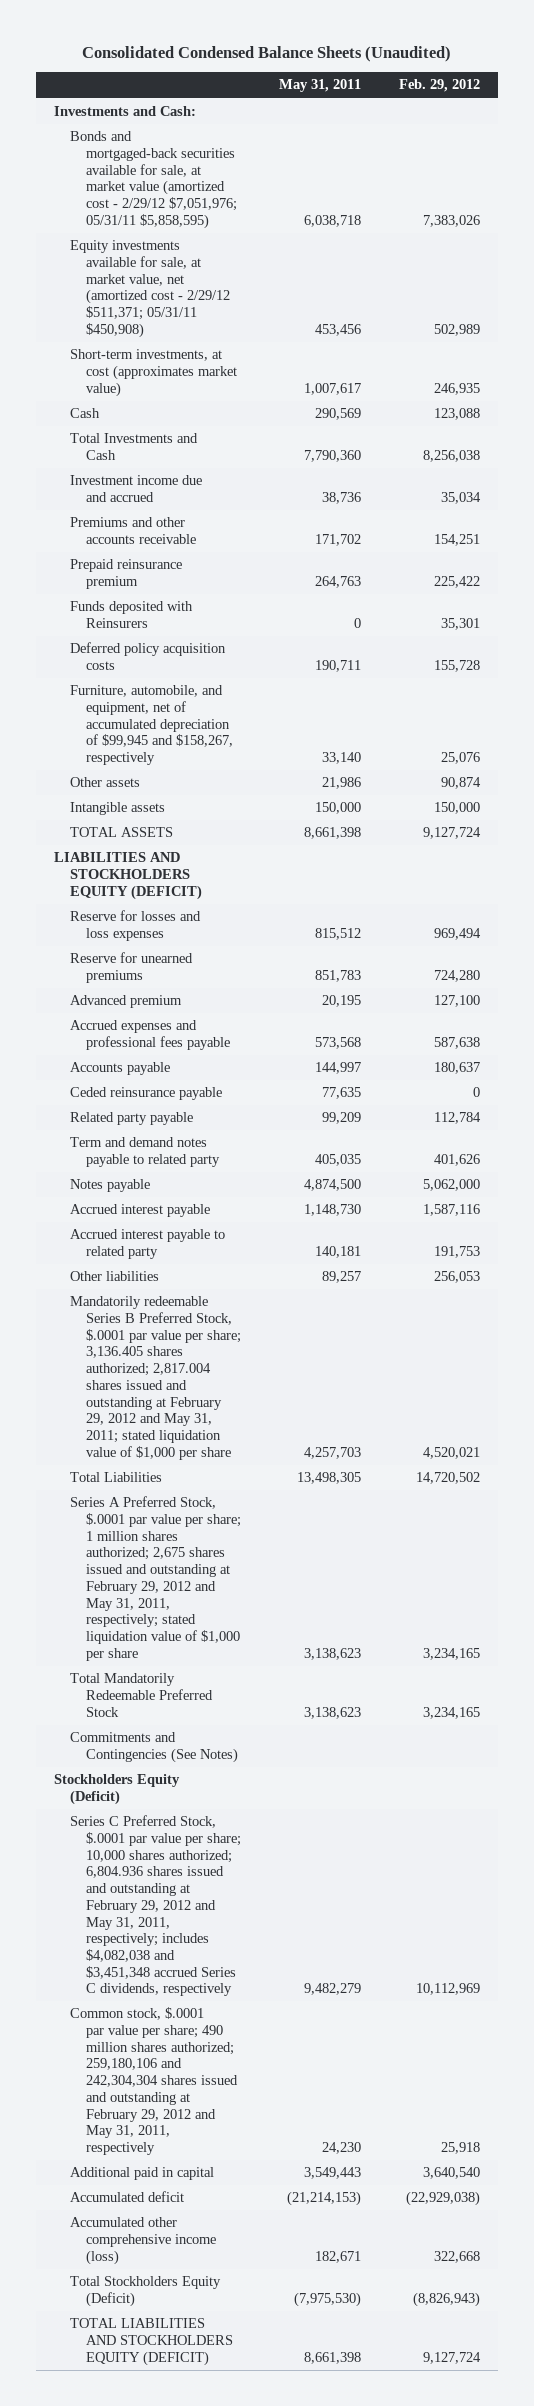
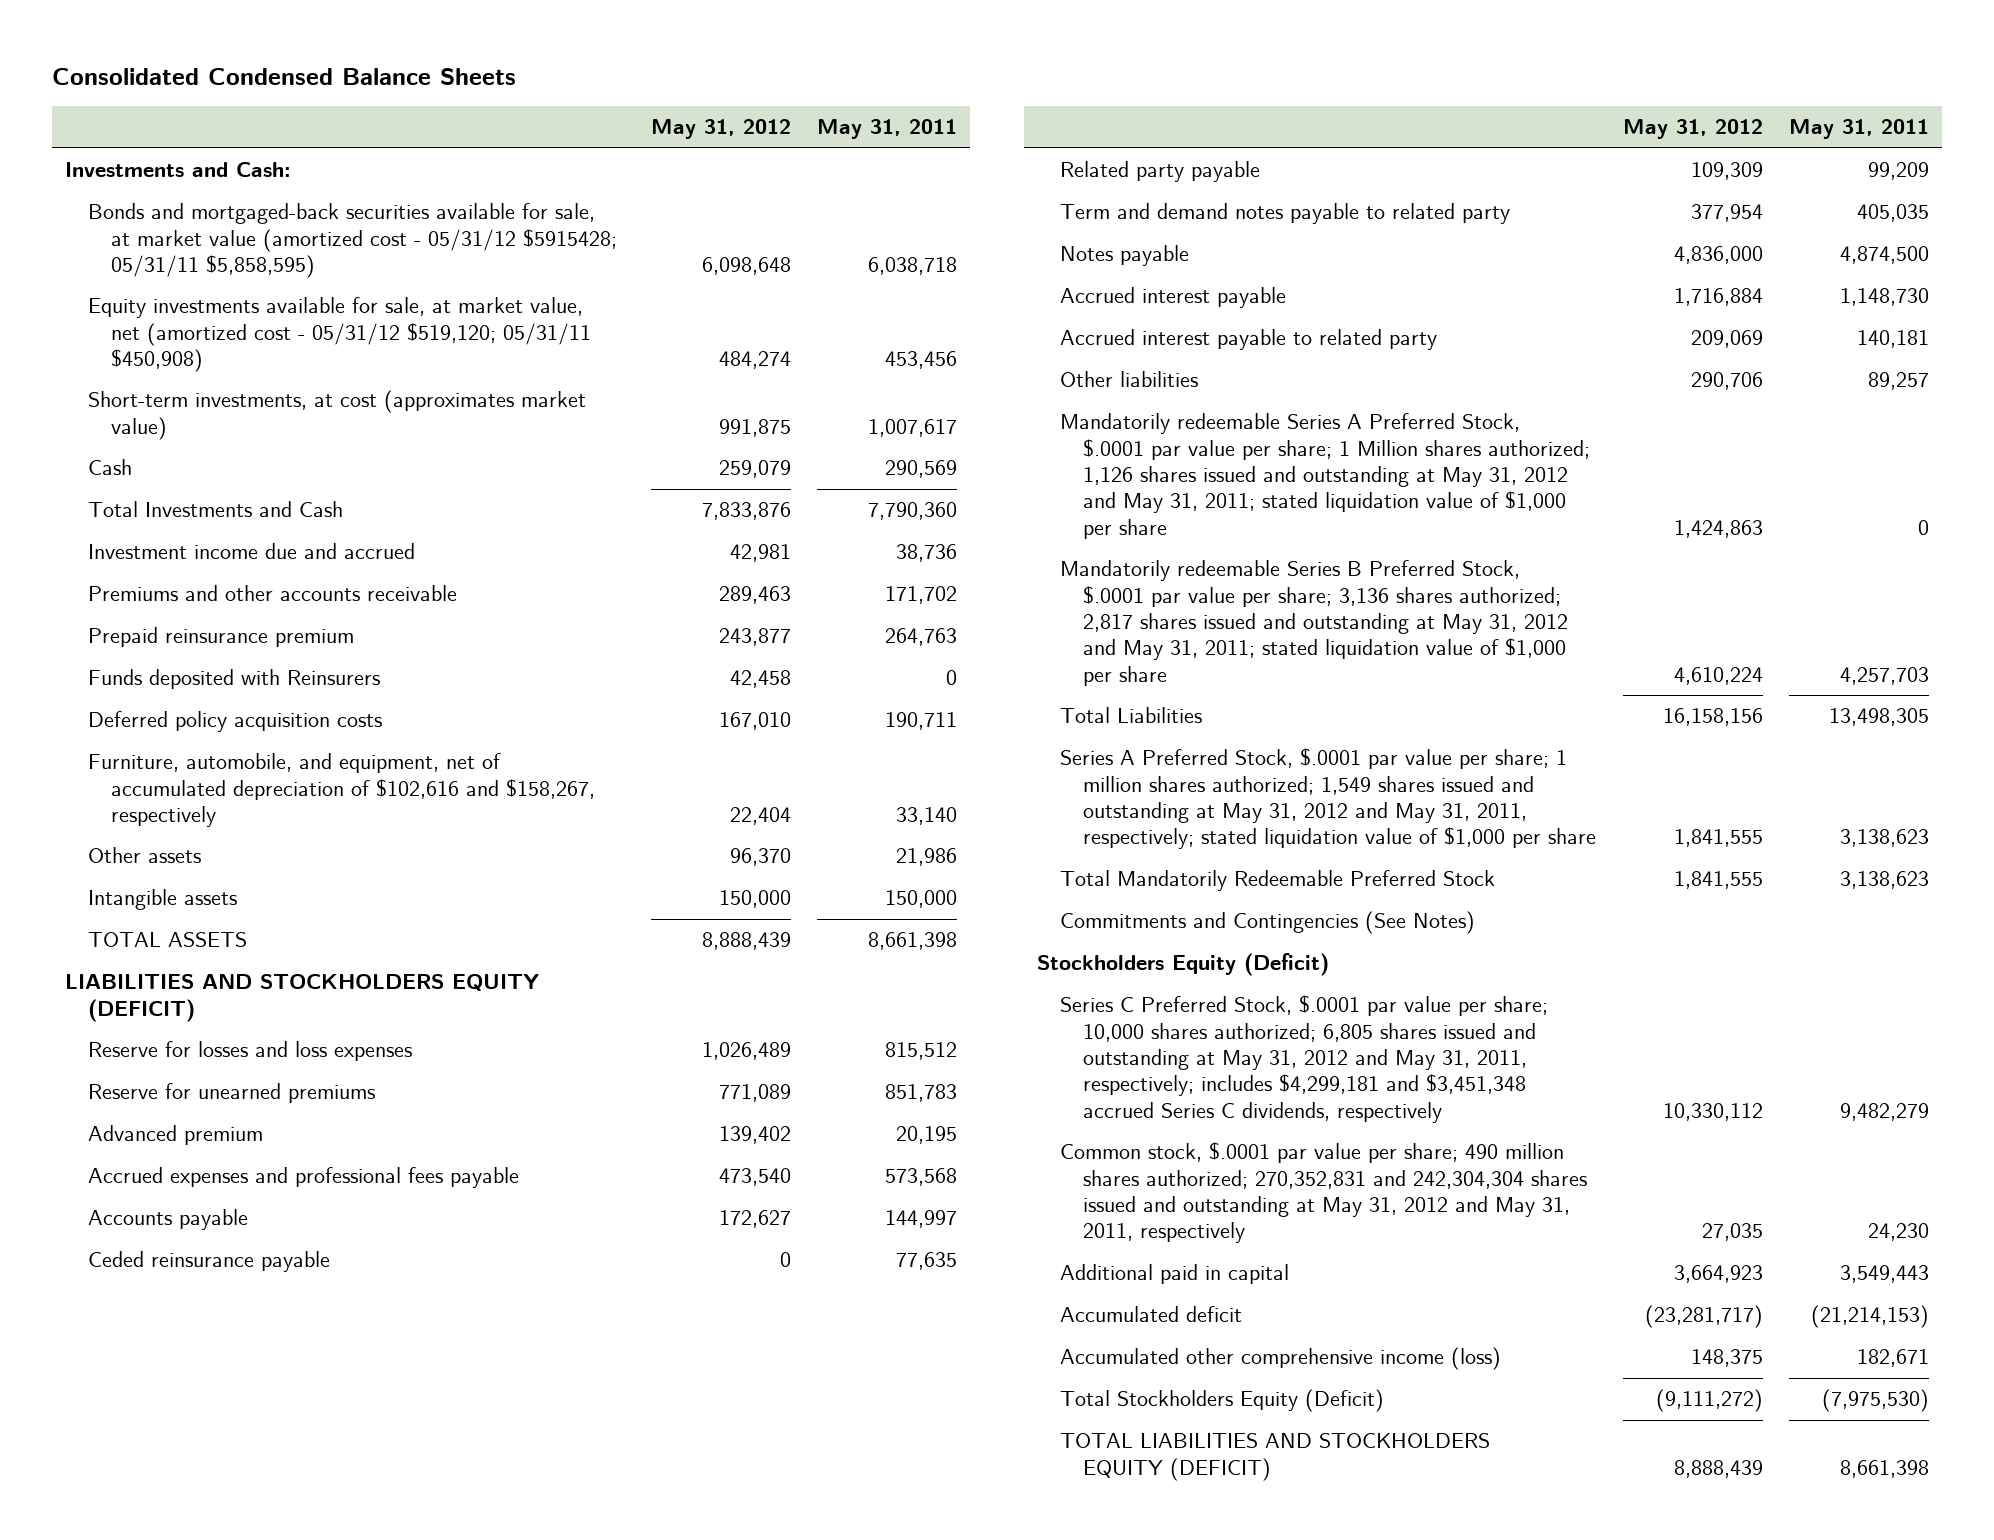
[82,45,452,62] Consolidated Condensed Balance Sheets (Unaudited) -> [51,67,516,85] Consolidated Condensed Balance Sheets
[398,79,480,93] Feb. 29, 2012 -> none
none -> [650,119,791,140] May 31, 2012
[70,131,238,229] Bonds and mortgaged-back securities available for sale, at market value (amortized cost - 2/29/12 $7,051,976; 05/31/11 $5,858,595) -> [88,203,618,278] Bonds and mortgaged-back securities available for sale, at market value (amortized cost - 05/31/12 $5915428; 05/31/11 $5,858,595)
[70,240,231,338] Equity investments available for sale, at market value, net (amortized cost - 2/29/12 $511,371; 05/31/11 $450,908) -> [88,297,592,372] Equity investments available for sale, at market value, net (amortized cost - 05/31/12 $519,120; 05/31/11 $450,908)
[70,685,234,766] Furniture, automobile, and equipment, net of accumulated depreciation of $99,945 and $158,267, respectively -> [88,753,596,827] Furniture, automobile, and equipment, net of accumulated depreciation of $102,616 and $158,267, respectively
none -> [1059,413,1591,539] Mandatorily redeemable Series A Preferred Stock, $.0001 par value per share; 1 Million shares authorized; 1,126 shares issued and outstanding at May 31, 2012 and May 31, 2011; stated liquidation value of $1,000 per share
[70,1296,242,1460] Mandatorily redeemable Series B Preferred Stock, $.0001 par value per share; 3,136.405 shares authorized; 2,817.004 shares issued and outstanding at February 29, 2012 and May 31, 2011; stated liquidation value of $1,000 per share -> [1059,560,1569,686] Mandatorily redeemable Series B Preferred Stock, $.0001 par value per share; 3,136 shares authorized; 2,817 shares issued and outstanding at May 31, 2012 and May 31, 2011; stated liquidation value of $1,000 per share
[70,1496,242,1661] Series A Preferred Stock, $.0001 par value per share; 1 million shares authorized; 2,675 shares issued and outstanding at February 29, 2012 and May 31, 2011, respectively; stated liquidation value of $1,000 per share -> [1059,748,1597,850] Series A Preferred Stock, $.0001 par value per share; 1 million shares authorized; 1,549 shares issued and outstanding at May 31, 2012 and May 31, 2011, respectively; stated liquidation value of $1,000 per share
[70,1815,242,1997] Series C Preferred Stock, $.0001 par value per share; 10,000 shares authorized; 6,804.936 shares issued and outstanding at February 29, 2012 and May 31, 2011, respectively; includes $4,082,038 and $3,451,348 accrued Series C dividends, respectively -> [1059,995,1548,1123] Series C Preferred Stock, $.0001 par value per share; 10,000 shares authorized; 6,805 shares issued and outstanding at May 31, 2012 and May 31, 2011, respectively; includes $4,299,181 and $3,451,348 accrued Series C dividends, respectively
[70,2007,239,2156] Common stock, $.0001 par value per share; 490 million shares authorized; 259,180,106 and 242,304,304 shares issued and outstanding at February 29, 2012 and May 31, 2011, respectively -> [1059,1142,1588,1244] Common stock, $.0001 par value per share; 490 million shares authorized; 270,352,831 and 242,304,304 shares issued and outstanding at May 31, 2012 and May 31, 2011, respectively

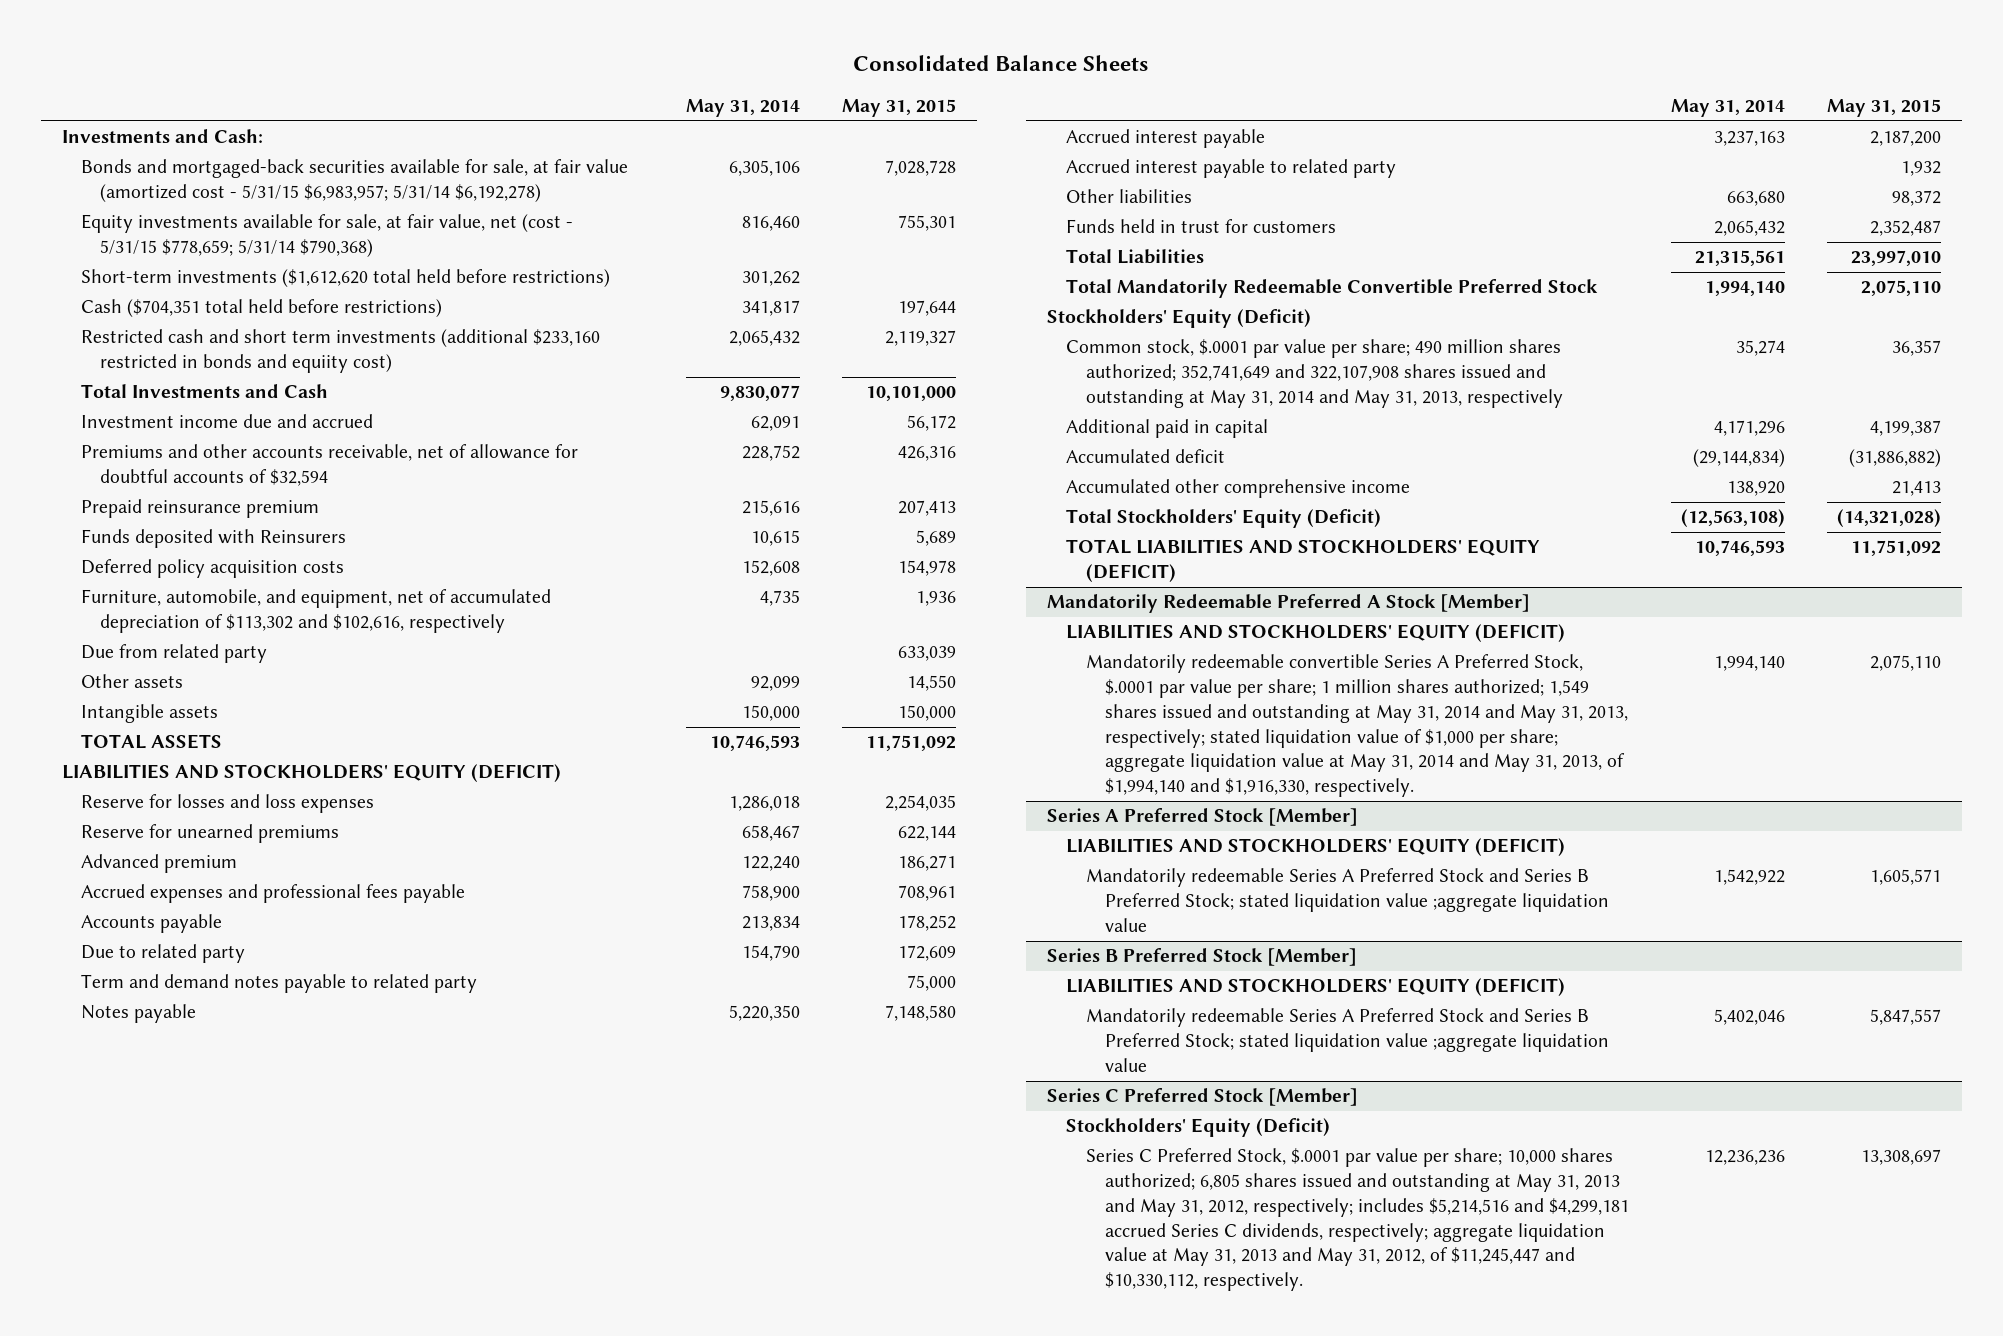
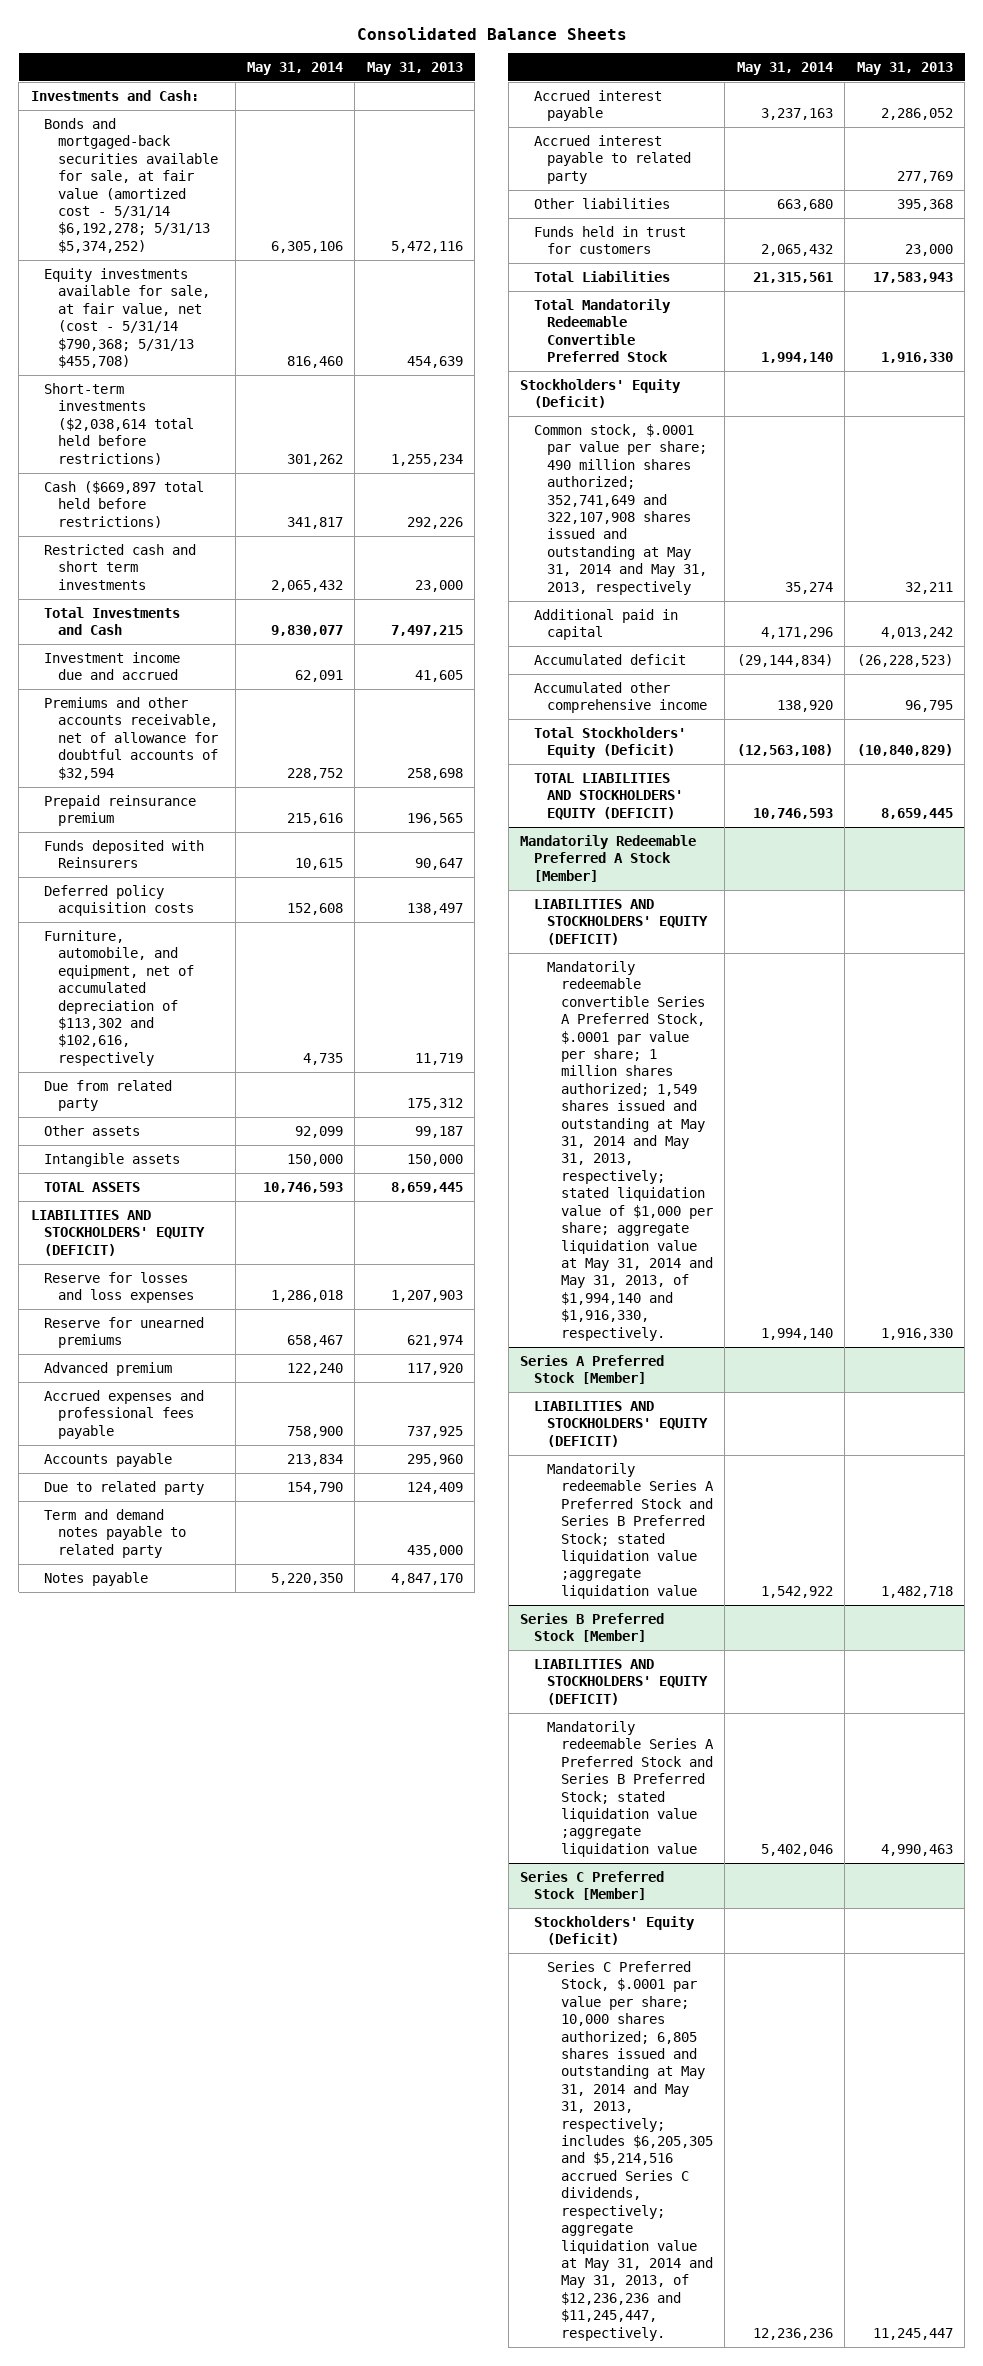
[842,98,957,117] May 31, 2015 -> none
none -> [366,61,463,75] May 31, 2013
[81,159,629,203] Bonds and mortgaged-back securities available for sale, at fair value (amortized cost - 5/31/15 $6,983,957; 5/31/14 $6,192,278) -> [44,117,218,253] Bonds and mortgaged-back securities available for sale, at fair value (amortized cost - 5/31/14 $6,192,278; 5/31/13 $5,374,252)
[81,214,574,258] Equity investments available for sale, at fair value, net (cost - 5/31/15 $778,659; 5/31/14 $790,368) -> [44,267,210,368] Equity investments available for sale, at fair value, net (cost - 5/31/14 $790,368; 5/31/13 $455,708)
[81,269,611,288] Short-term investments ($1,612,620 total held before restrictions) -> [44,382,194,465] Short-term investments ($2,038,614 total held before restrictions)
[81,299,443,318] Cash ($704,351 total held before restrictions) -> [44,480,205,528] Cash ($669,897 total held before restrictions)
[81,329,601,374] Restricted cash and short term investments (additional $233,160 restricted in bonds and equiity cost) -> [44,543,197,590] Restricted cash and short term investments
[1085,1148,1629,1291] Series C Preferred Stock, $.0001 par value per share; 10,000 shares authorized; 6,805 shares issued and outstanding at May 31, 2013 and May 31, 2012, respectively; includes $5,214,516 and $4,299,181 accrued Series C dividends, respectively; aggregate liquidation value at May 31, 2013 and May 31, 2012, of $11,245,447 and $10,330,112, respectively. -> [547,1960,713,2341] Series C Preferred Stock, $.0001 par value per share; 10,000 shares authorized; 6,805 shares issued and outstanding at May 31, 2014 and May 31, 2013, respectively; includes $6,205,305 and $5,214,516 accrued Series C dividends, respectively; aggregate liquidation value at May 31, 2014 and May 31, 2013, of $12,236,236 and $11,245,447, respectively.

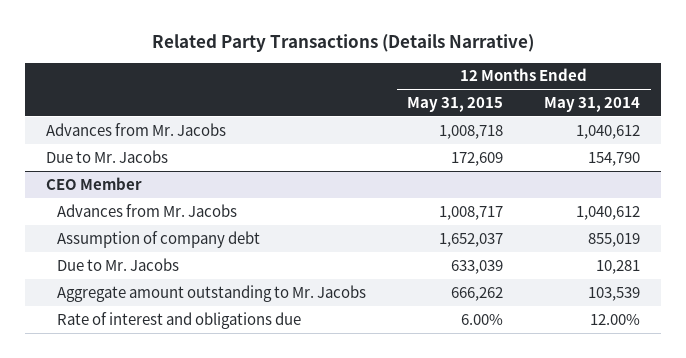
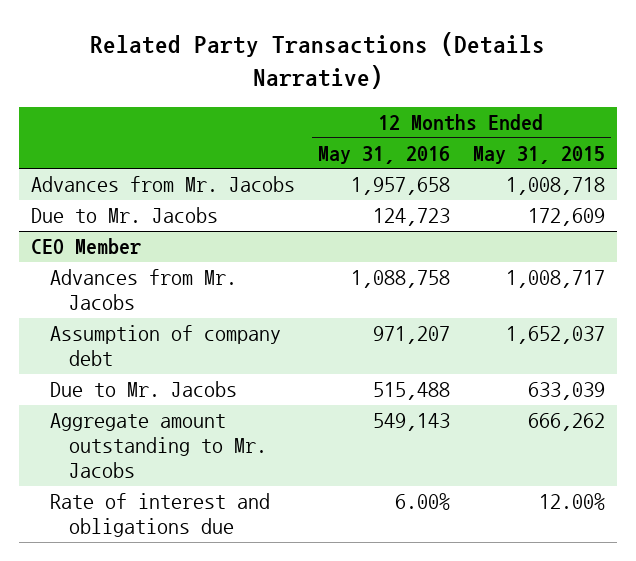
[544,97,641,113] May 31, 2014 -> none
none -> [317,145,450,164] May 31, 2016
[461,313,504,325] 6.00% -> [539,493,606,511] 12.00%

